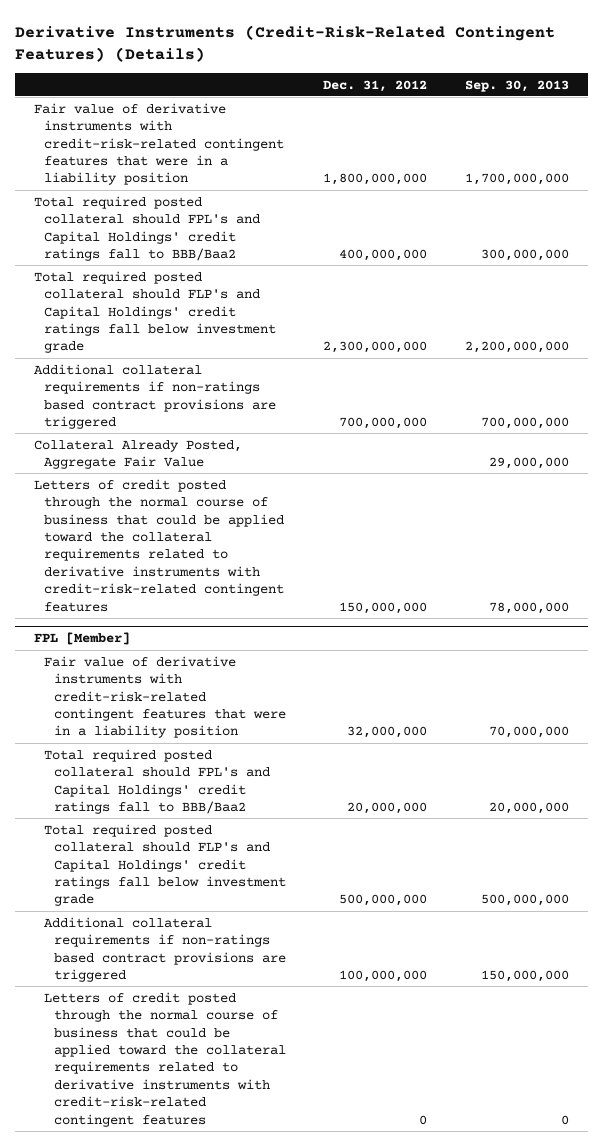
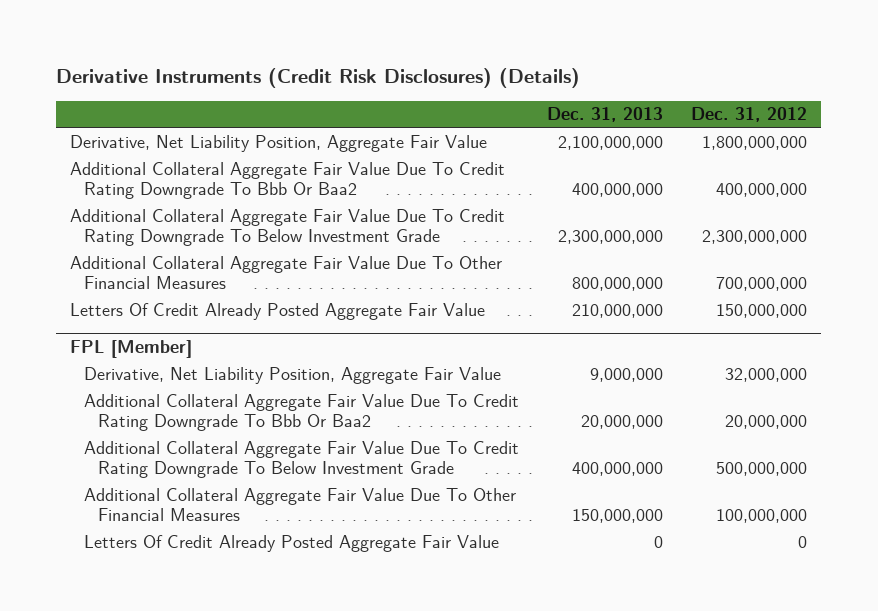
[14,24,555,62] Derivative Instruments (Credit-Risk-Related Contingent Features) (Details) -> [56,68,581,89] Derivative Instruments (Credit Risk Disclosures) (Details)
[465,79,570,92] Sep. 30, 2013 -> none
none -> [547,107,664,123] Dec. 31, 2013
[33,439,242,470] Collateral Already Posted, Aggregate Fair Value -> none
[33,102,284,186] Fair value of derivative instruments with credit-risk-related contingent features that were in a liability position -> [70,134,488,152] Derivative, Net Liability Position, Aggregate Fair Value
[33,195,260,261] Total required posted collateral should FPL's and Capital Holdings' credit ratings fall to BBB/Baa2 -> [70,161,506,200] Additional Collateral Aggregate Fair Value Due To Credit Rating Downgrade To Bbb Or Baa2
[33,270,276,354] Total required posted collateral should FLP's and Capital Holdings' credit ratings fall below investment grade -> [70,208,506,247] Additional Collateral Aggregate Fair Value Due To Credit Rating Downgrade To Below Investment Grade
[33,363,276,429] Additional collateral requirements if non-ratings based contract provisions are triggered -> [70,255,503,290] Additional Collateral Aggregate Fair Value Due To Other Financial Measures
[33,478,284,612] Letters of credit posted through the normal course of business that could be applied toward the collateral requirements related to derivative instruments with credit-risk-related contingent features -> [70,302,486,320] Letters Of Credit Already Posted Aggregate Fair Value
[43,655,286,739] Fair value of derivative instruments with credit-risk-related contingent features that were in a liability position -> [84,366,502,384] Derivative, Net Liability Position, Aggregate Fair Value
[43,748,270,814] Total required posted collateral should FPL's and Capital Holdings' credit ratings fall to BBB/Baa2 -> [84,393,520,432] Additional Collateral Aggregate Fair Value Due To Credit Rating Downgrade To Bbb Or Baa2
[43,823,286,907] Total required posted collateral should FLP's and Capital Holdings' credit ratings fall below investment grade -> [84,440,520,479] Additional Collateral Aggregate Fair Value Due To Credit Rating Downgrade To Below Investment Grade
[43,916,286,982] Additional collateral requirements if non-ratings based contract provisions are triggered -> [84,487,517,522] Additional Collateral Aggregate Fair Value Due To Other Financial Measures
[43,991,286,1127] Letters of credit posted through the normal course of business that could be applied toward the collateral requirements related to derivative instruments with credit-risk-related contingent features -> [84,534,500,552] Letters Of Credit Already Posted Aggregate Fair Value

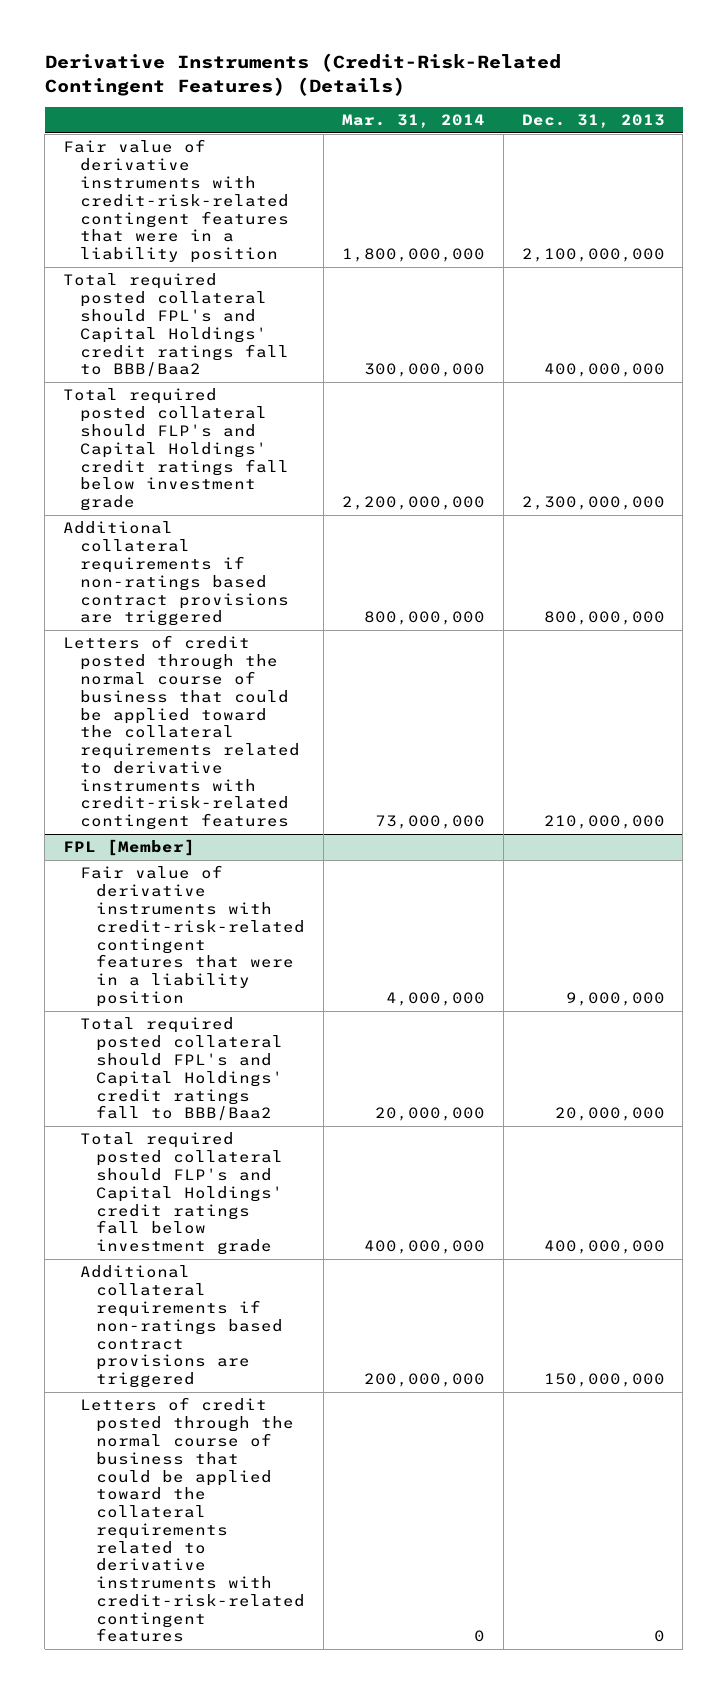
[56,68,581,89] Derivative Instruments (Credit Risk Disclosures) (Details) -> [44,53,561,96] Derivative Instruments (Credit-Risk-Related Contingent Features) (Details)
[691,107,808,123] Dec. 31, 2012 -> none
none -> [341,114,485,129] Mar. 31, 2014
[70,134,488,152] Derivative, Net Liability Position, Aggregate Fair Value -> [63,139,289,264] Fair value of derivative instruments with credit-risk-related contingent features that were in a liability position
[70,161,506,200] Additional Collateral Aggregate Fair Value Due To Credit Rating Downgrade To Bbb Or Baa2 -> [63,273,289,378] Total required posted collateral should FPL's and Capital Holdings' credit ratings fall to BBB/Baa2
[70,208,506,247] Additional Collateral Aggregate Fair Value Due To Credit Rating Downgrade To Below Investment Grade -> [63,388,289,512] Total required posted collateral should FLP's and Capital Holdings' credit ratings fall below investment grade
[70,255,503,290] Additional Collateral Aggregate Fair Value Due To Other Financial Measures -> [63,521,289,627] Additional collateral requirements if non-ratings based contract provisions are triggered
[70,302,486,320] Letters Of Credit Already Posted Aggregate Fair Value -> [63,635,300,831] Letters of credit posted through the normal course of business that could be applied toward the collateral requirements related to derivative instruments with credit-risk-related contingent features
[84,366,502,384] Derivative, Net Liability Position, Aggregate Fair Value -> [79,865,306,1007] Fair value of derivative instruments with credit-risk-related contingent features that were in a liability position
[84,393,520,432] Additional Collateral Aggregate Fair Value Due To Credit Rating Downgrade To Bbb Or Baa2 -> [79,1017,284,1122] Total required posted collateral should FPL's and Capital Holdings' credit ratings fall to BBB/Baa2
[84,440,520,479] Additional Collateral Aggregate Fair Value Due To Credit Rating Downgrade To Below Investment Grade -> [79,1132,284,1256] Total required posted collateral should FLP's and Capital Holdings' credit ratings fall below investment grade
[84,487,517,522] Additional Collateral Aggregate Fair Value Due To Other Financial Measures -> [79,1265,284,1389] Additional collateral requirements if non-ratings based contract provisions are triggered
[84,534,500,552] Letters Of Credit Already Posted Aggregate Fair Value -> [79,1397,306,1643] Letters of credit posted through the normal course of business that could be applied toward the collateral requirements related to derivative instruments with credit-risk-related contingent features

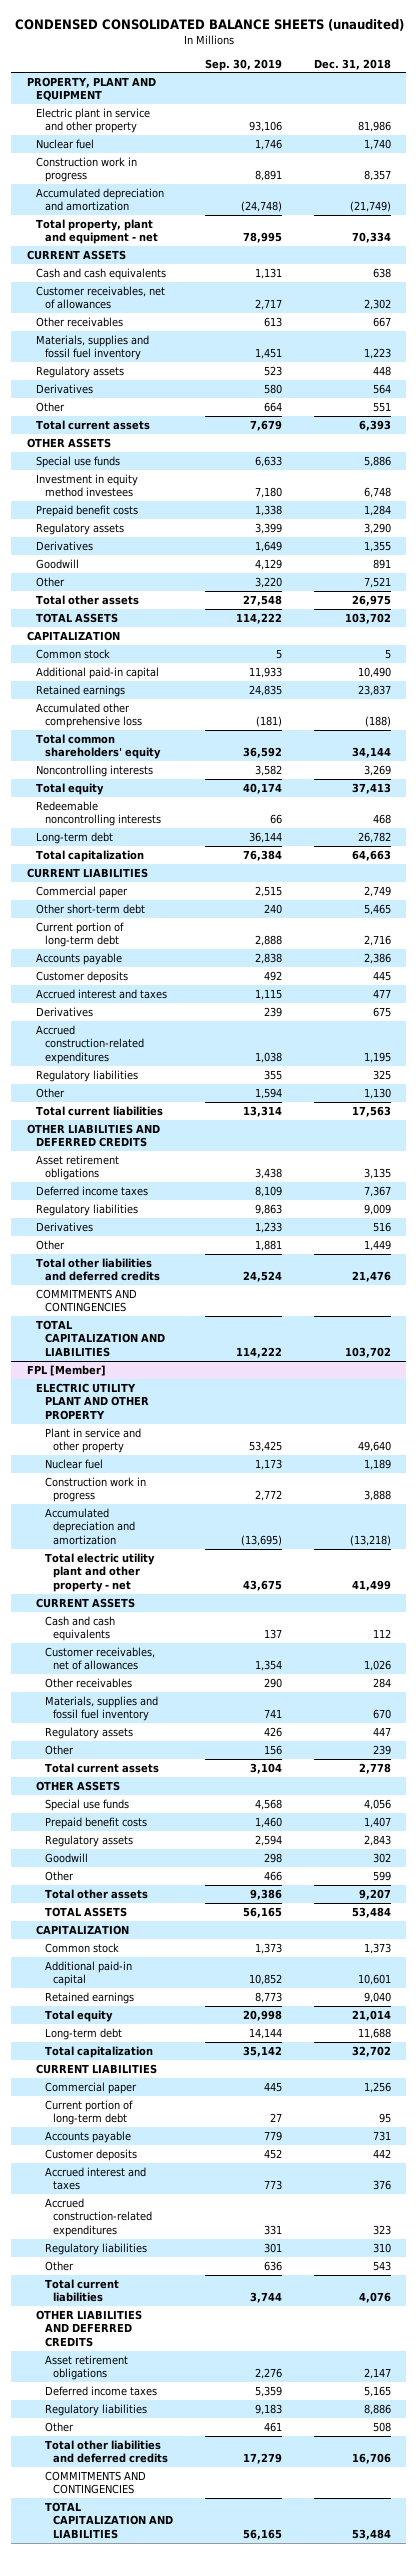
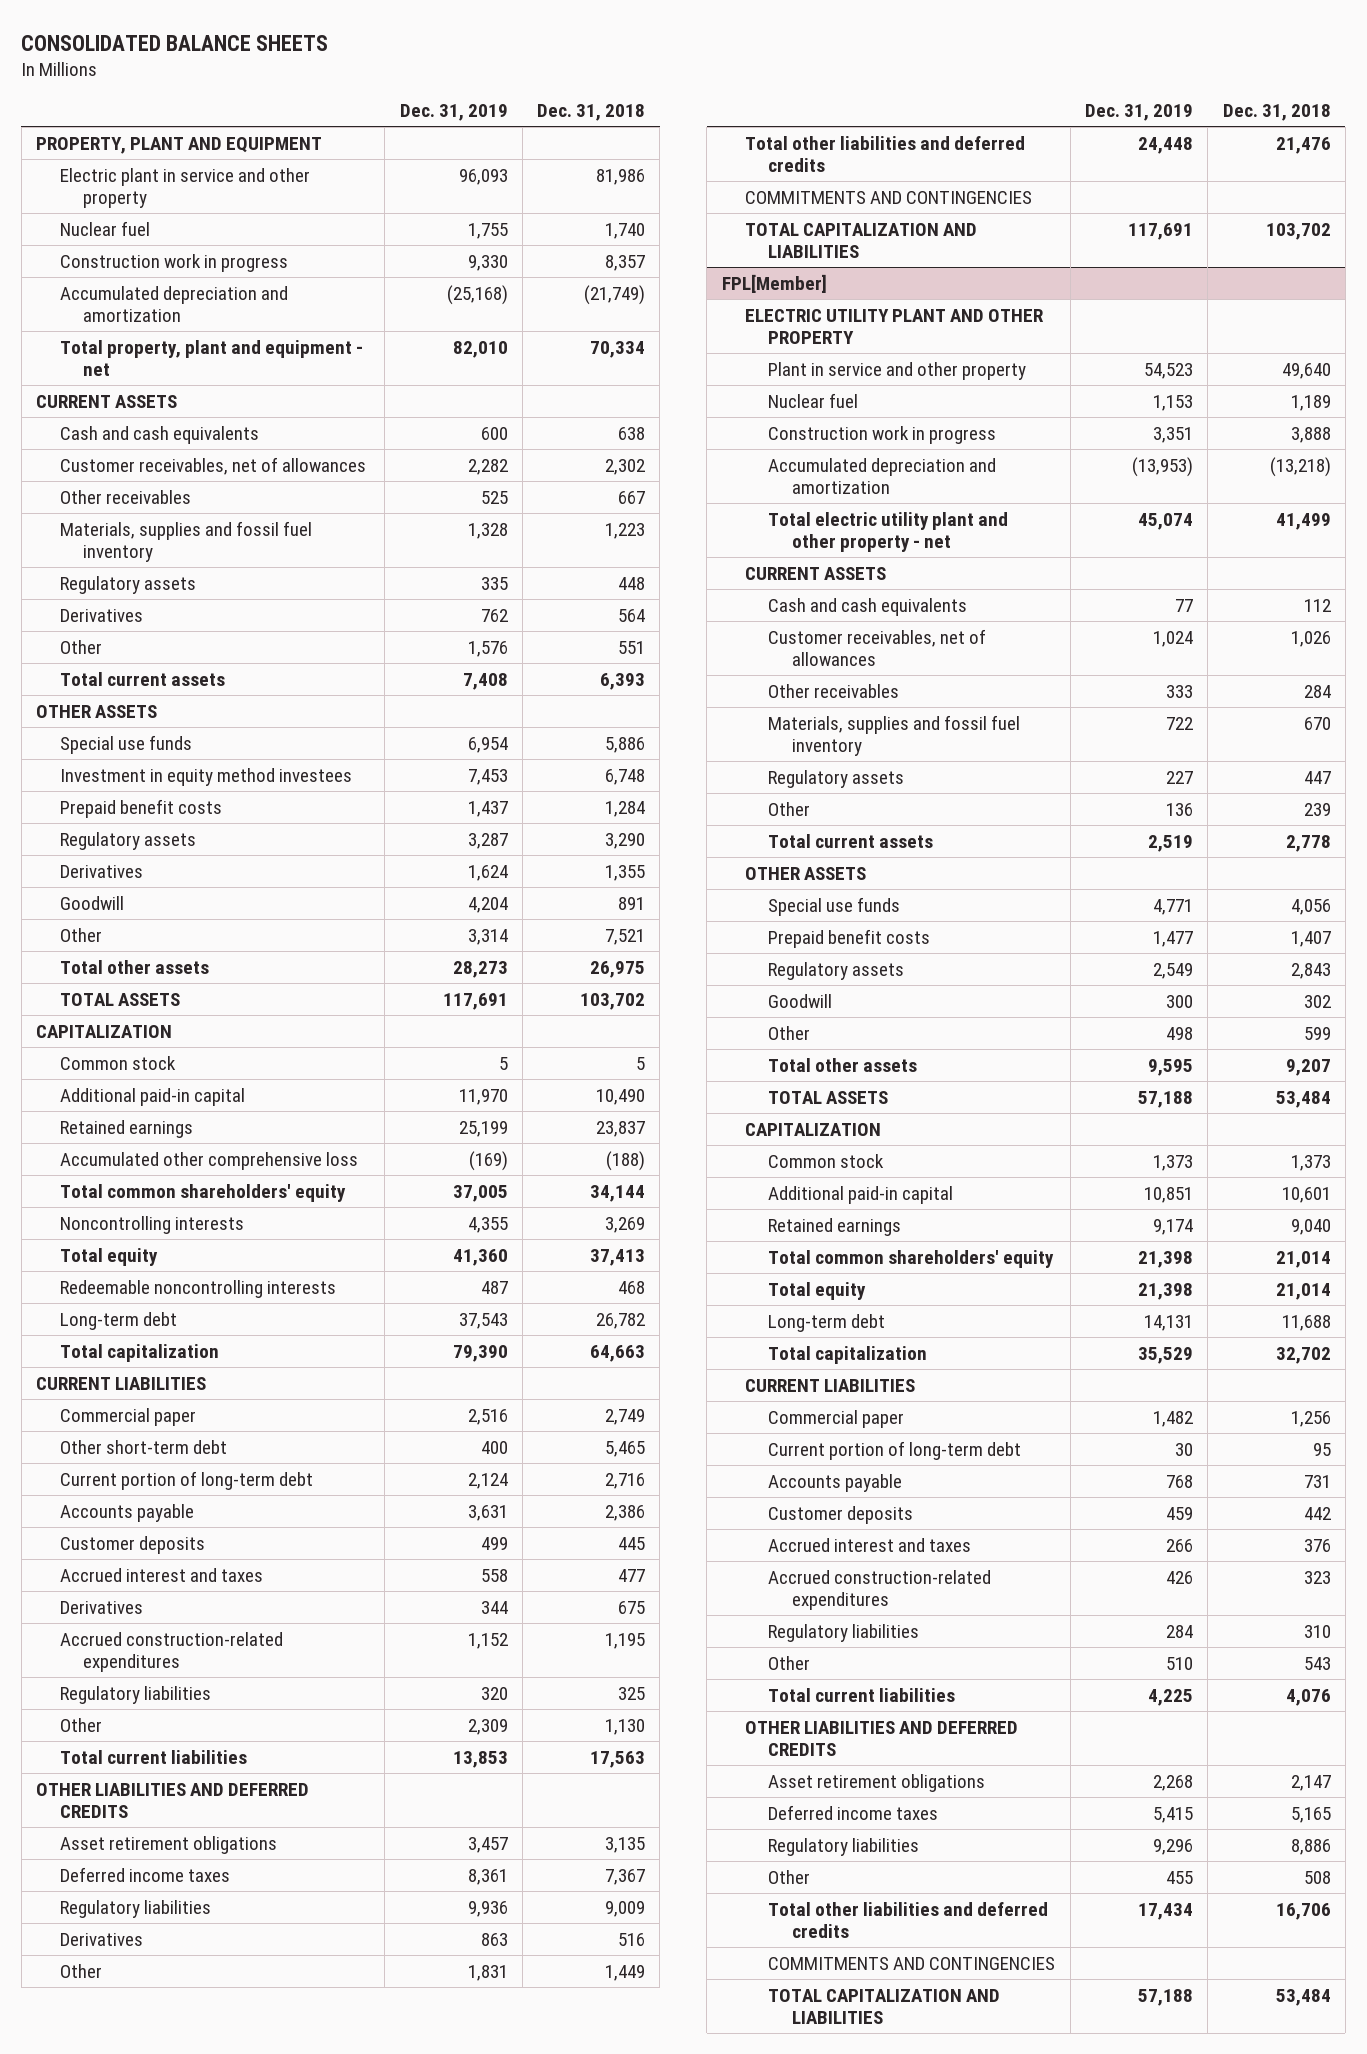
[14,18,404,31] CONDENSED CONSOLIDATED BALANCE SHEETS (unaudited) -> [21,34,329,51] CONSOLIDATED BALANCE SHEETS
[204,58,282,71] Sep. 30, 2019 -> none
none -> [399,104,508,122] Dec. 31, 2019
[27,1364,107,1376] FPL [Member] -> [721,273,827,293] FPL[Member]
none -> [768,1249,1055,1268] Total common shareholders' equity

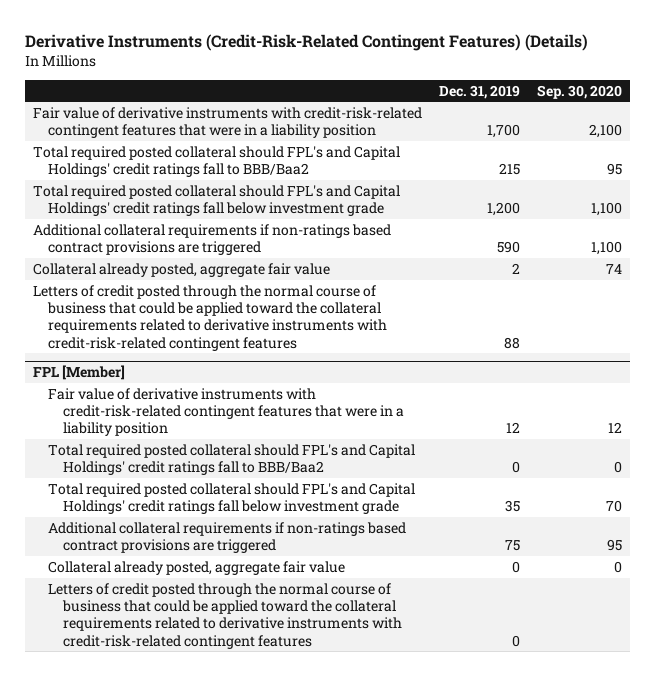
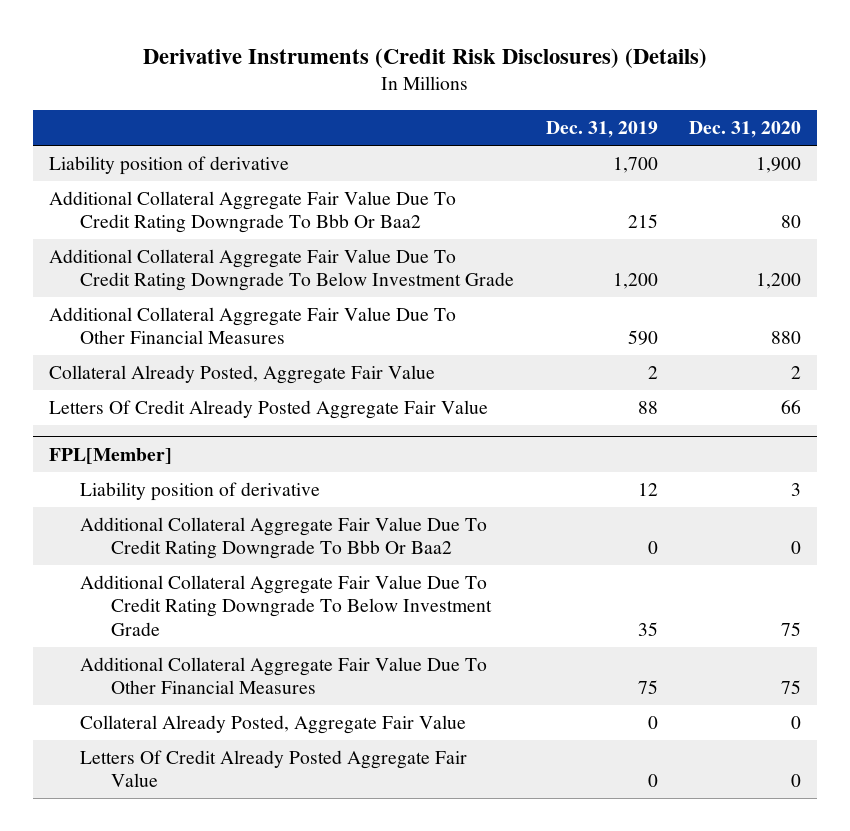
[24,33,588,51] Derivative Instruments (Credit-Risk-Related Contingent Features) (Details) -> [143,47,708,68] Derivative Instruments (Credit Risk Disclosures) (Details)
[537,84,623,99] Sep. 30, 2020 -> none
none -> [689,120,802,138] Dec. 31, 2020
[33,106,423,139] Fair value of derivative instruments with credit-risk-related contingent features that were in a liability position -> [49,156,290,176] Liability position of derivative
[33,145,401,178] Total required posted collateral should FPL's and Capital Holdings' credit ratings fall to BBB/Baa2 -> [49,191,457,234] Additional Collateral Aggregate Fair Value Due To Credit Rating Downgrade To Bbb Or Baa2
[33,184,401,217] Total required posted collateral should FPL's and Capital Holdings' credit ratings fall below investment grade -> [49,249,515,292] Additional Collateral Aggregate Fair Value Due To Credit Rating Downgrade To Below Investment Grade
[33,223,392,256] Additional collateral requirements if non-ratings based contract provisions are triggered -> [49,307,457,345] Additional Collateral Aggregate Fair Value Due To Other Financial Measures
[33,262,331,277] Collateral already posted, aggregate fair value -> [49,365,436,385] Collateral Already Posted, Aggregate Fair Value
[33,284,388,351] Letters of credit posted through the normal course of business that could be applied toward the collateral requirements related to derivative instruments with credit-risk-related contingent features -> [49,400,489,420] Letters Of Credit Already Posted Aggregate Fair Value
[33,365,126,381] FPL [Member] -> [49,447,173,464] FPL[Member]
[48,387,404,437] Fair value of derivative instruments with credit-risk-related contingent features that were in a liability position -> [80,482,321,502] Liability position of derivative
[48,443,416,476] Total required posted collateral should FPL's and Capital Holdings' credit ratings fall to BBB/Baa2 -> [80,517,488,560] Additional Collateral Aggregate Fair Value Due To Credit Rating Downgrade To Bbb Or Baa2
[48,482,416,515] Total required posted collateral should FPL's and Capital Holdings' credit ratings fall below investment grade -> [80,575,493,636] Additional Collateral Aggregate Fair Value Due To Credit Rating Downgrade To Below Investment Grade
[48,521,407,554] Additional collateral requirements if non-ratings based contract provisions are triggered -> [80,657,488,695] Additional Collateral Aggregate Fair Value Due To Other Financial Measures
[48,560,346,575] Collateral already posted, aggregate fair value -> [80,715,467,735] Collateral Already Posted, Aggregate Fair Value
[48,582,402,649] Letters of credit posted through the normal course of business that could be applied toward the collateral requirements related to derivative instruments with credit-risk-related contingent features -> [80,750,468,788] Letters Of Credit Already Posted Aggregate Fair Value

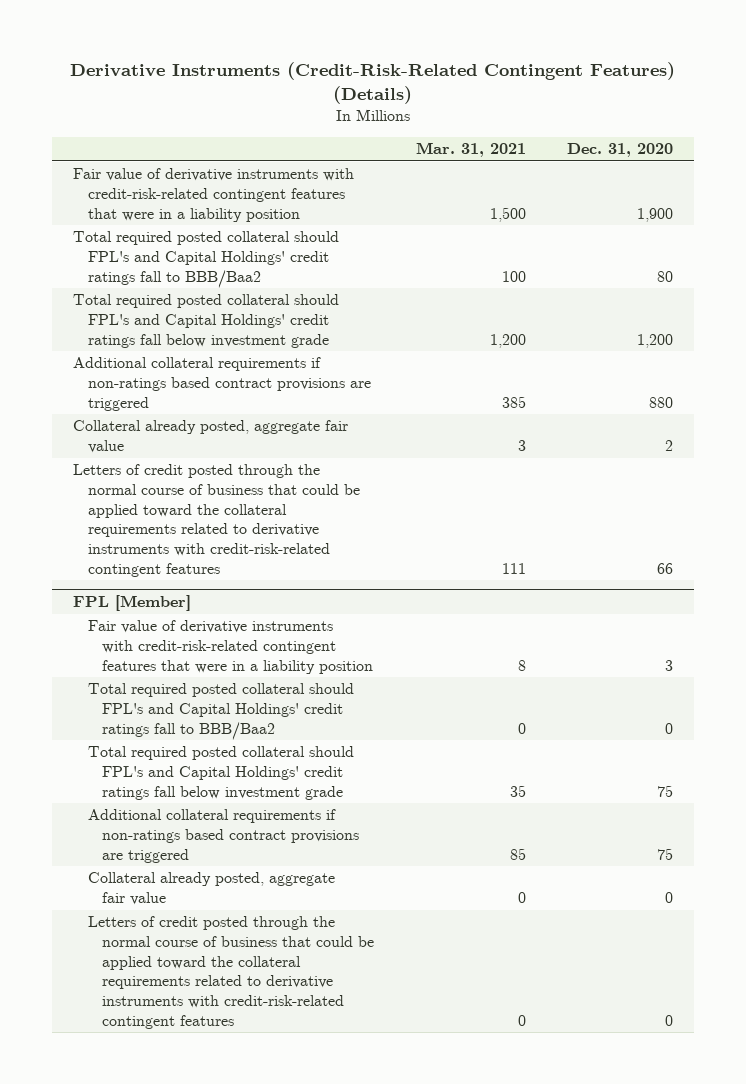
[143,47,708,68] Derivative Instruments (Credit Risk Disclosures) (Details) -> [70,62,676,105] Derivative Instruments (Credit-Risk-Related Contingent Features) (Details)
[545,120,658,138] Dec. 31, 2019 -> none
none -> [415,142,526,158] Mar. 31, 2021
[49,156,290,176] Liability position of derivative -> [72,168,354,222] Fair value of derivative instruments with credit-risk-related contingent features that were in a liability position
[49,191,457,234] Additional Collateral Aggregate Fair Value Due To Credit Rating Downgrade To Bbb Or Baa2 -> [72,231,339,288] Total required posted collateral should FPL's and Capital Holdings' credit ratings fall to BBB/Baa2
[49,249,515,292] Additional Collateral Aggregate Fair Value Due To Credit Rating Downgrade To Below Investment Grade -> [72,294,339,348] Total required posted collateral should FPL's and Capital Holdings' credit ratings fall below investment grade
[49,307,457,345] Additional Collateral Aggregate Fair Value Due To Other Financial Measures -> [72,357,371,411] Additional collateral requirements if non-ratings based contract provisions are triggered
[49,365,436,385] Collateral Already Posted, Aggregate Fair Value -> [72,420,348,453] Collateral already posted, aggregate fair value
[49,400,489,420] Letters Of Credit Already Posted Aggregate Fair Value -> [72,464,360,577] Letters of credit posted through the normal course of business that could be applied toward the collateral requirements related to derivative instruments with credit-risk-related contingent features
[49,447,173,464] FPL[Member] -> [72,595,191,612] FPL [Member]
[80,482,321,502] Liability position of derivative -> [87,620,374,674] Fair value of derivative instruments with credit-risk-related contingent features that were in a liability position
[80,517,488,560] Additional Collateral Aggregate Fair Value Due To Credit Rating Downgrade To Bbb Or Baa2 -> [87,683,354,740] Total required posted collateral should FPL's and Capital Holdings' credit ratings fall to BBB/Baa2
[80,575,493,636] Additional Collateral Aggregate Fair Value Due To Credit Rating Downgrade To Below Investment Grade -> [87,746,354,800] Total required posted collateral should FPL's and Capital Holdings' credit ratings fall below investment grade
[80,657,488,695] Additional Collateral Aggregate Fair Value Due To Other Financial Measures -> [87,809,360,863] Additional collateral requirements if non-ratings based contract provisions are triggered
[80,715,467,735] Collateral Already Posted, Aggregate Fair Value -> [87,872,335,905] Collateral already posted, aggregate fair value
[80,750,468,788] Letters Of Credit Already Posted Aggregate Fair Value -> [87,916,375,1029] Letters of credit posted through the normal course of business that could be applied toward the collateral requirements related to derivative instruments with credit-risk-related contingent features

